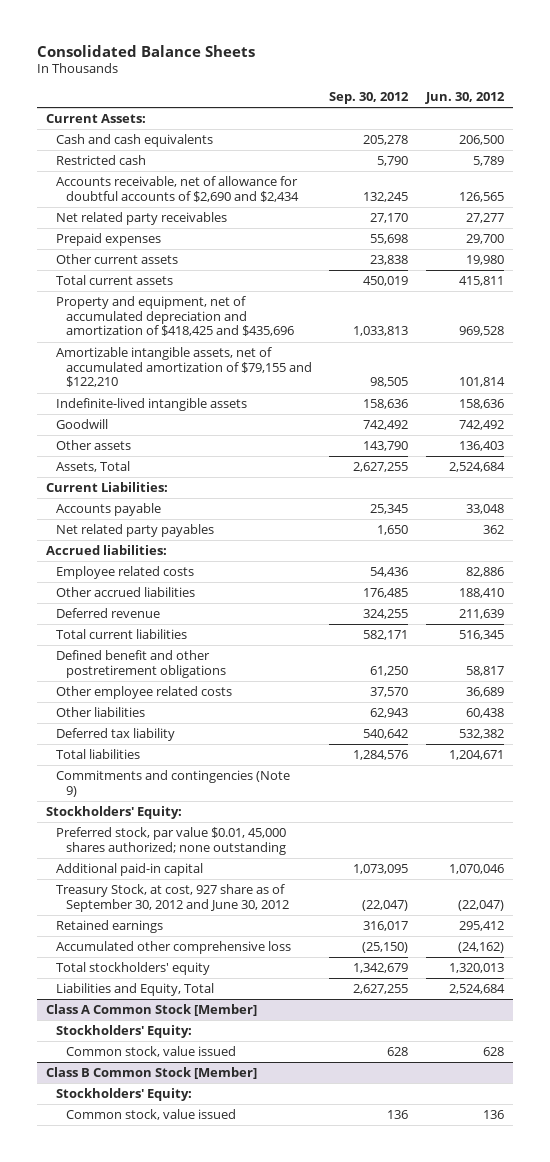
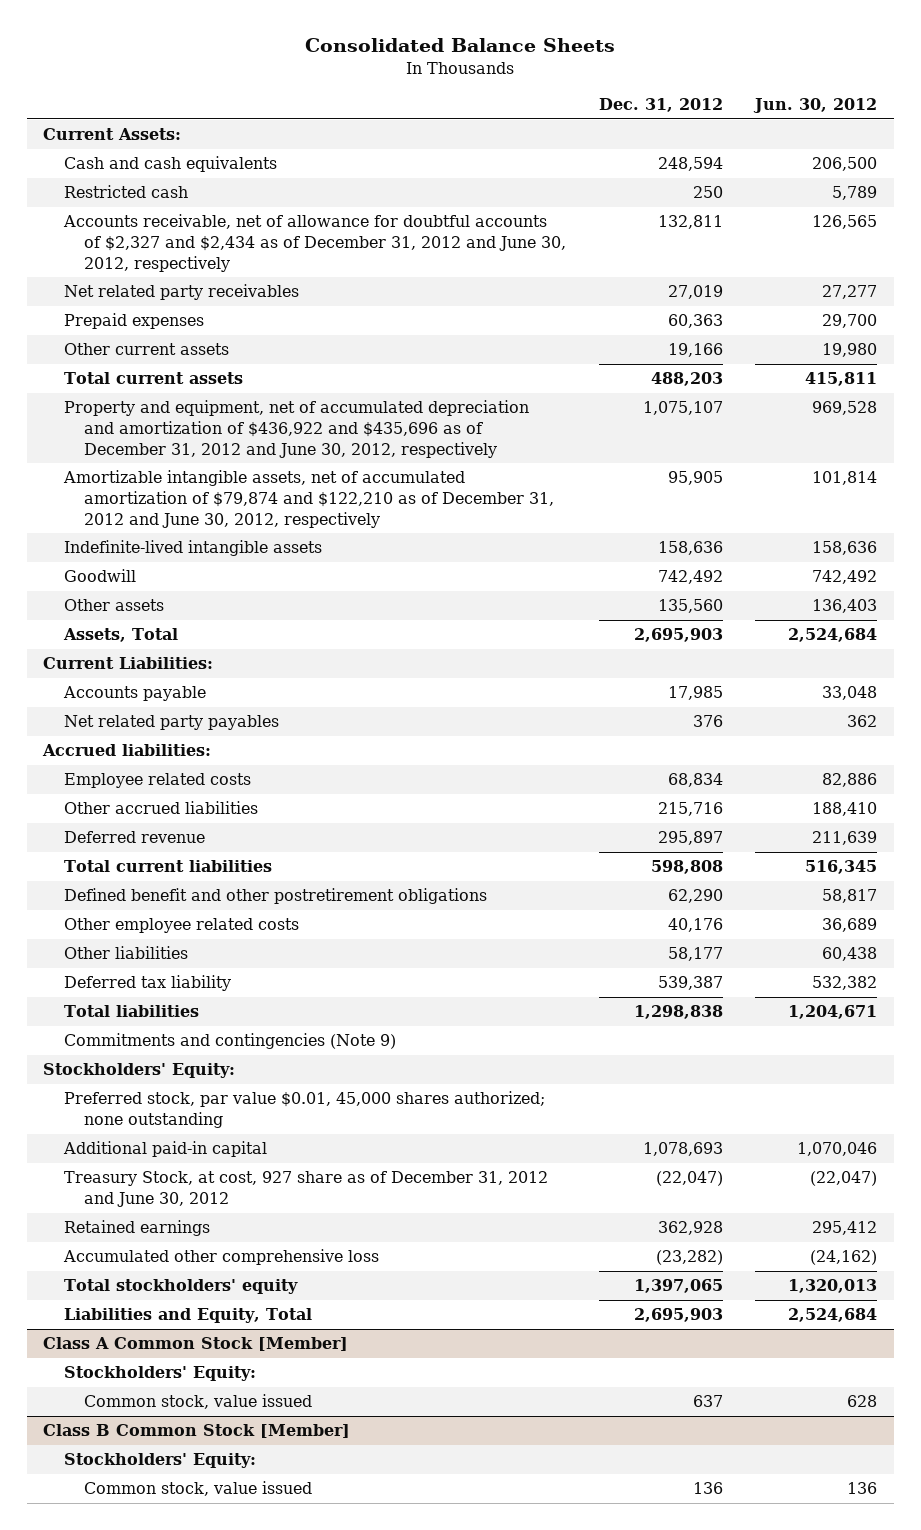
[329,91,410,104] Sep. 30, 2012 -> none
none -> [598,98,723,113] Dec. 31, 2012
[55,176,299,202] Accounts receivable, net of allowance for doubtful accounts of $2,690 and $2,434 -> [62,214,567,272] Accounts receivable, net of allowance for doubtful accounts of $2,327 and $2,434 as of December 31, 2012 and June 30, 2012, respectively
[55,296,294,337] Property and equipment, net of accumulated depreciation and amortization of $418,425 and $435,696 -> [63,400,529,458] Property and equipment, net of accumulated depreciation and amortization of $436,922 and $435,696 as of December 31, 2012 and June 30, 2012, respectively
[55,347,312,388] Amortizable intangible assets, net of accumulated amortization of $79,155 and $122,210 -> [62,470,555,528] Amortizable intangible assets, net of accumulated amortization of $79,874 and $122,210 as of December 31, 2012 and June 30, 2012, respectively
[55,884,289,912] Treasury Stock, at cost, 927 share as of September 30, 2012 and June 30, 2012 -> [63,1171,548,1208] Treasury Stock, at cost, 927 share as of December 31, 2012 and June 30, 2012

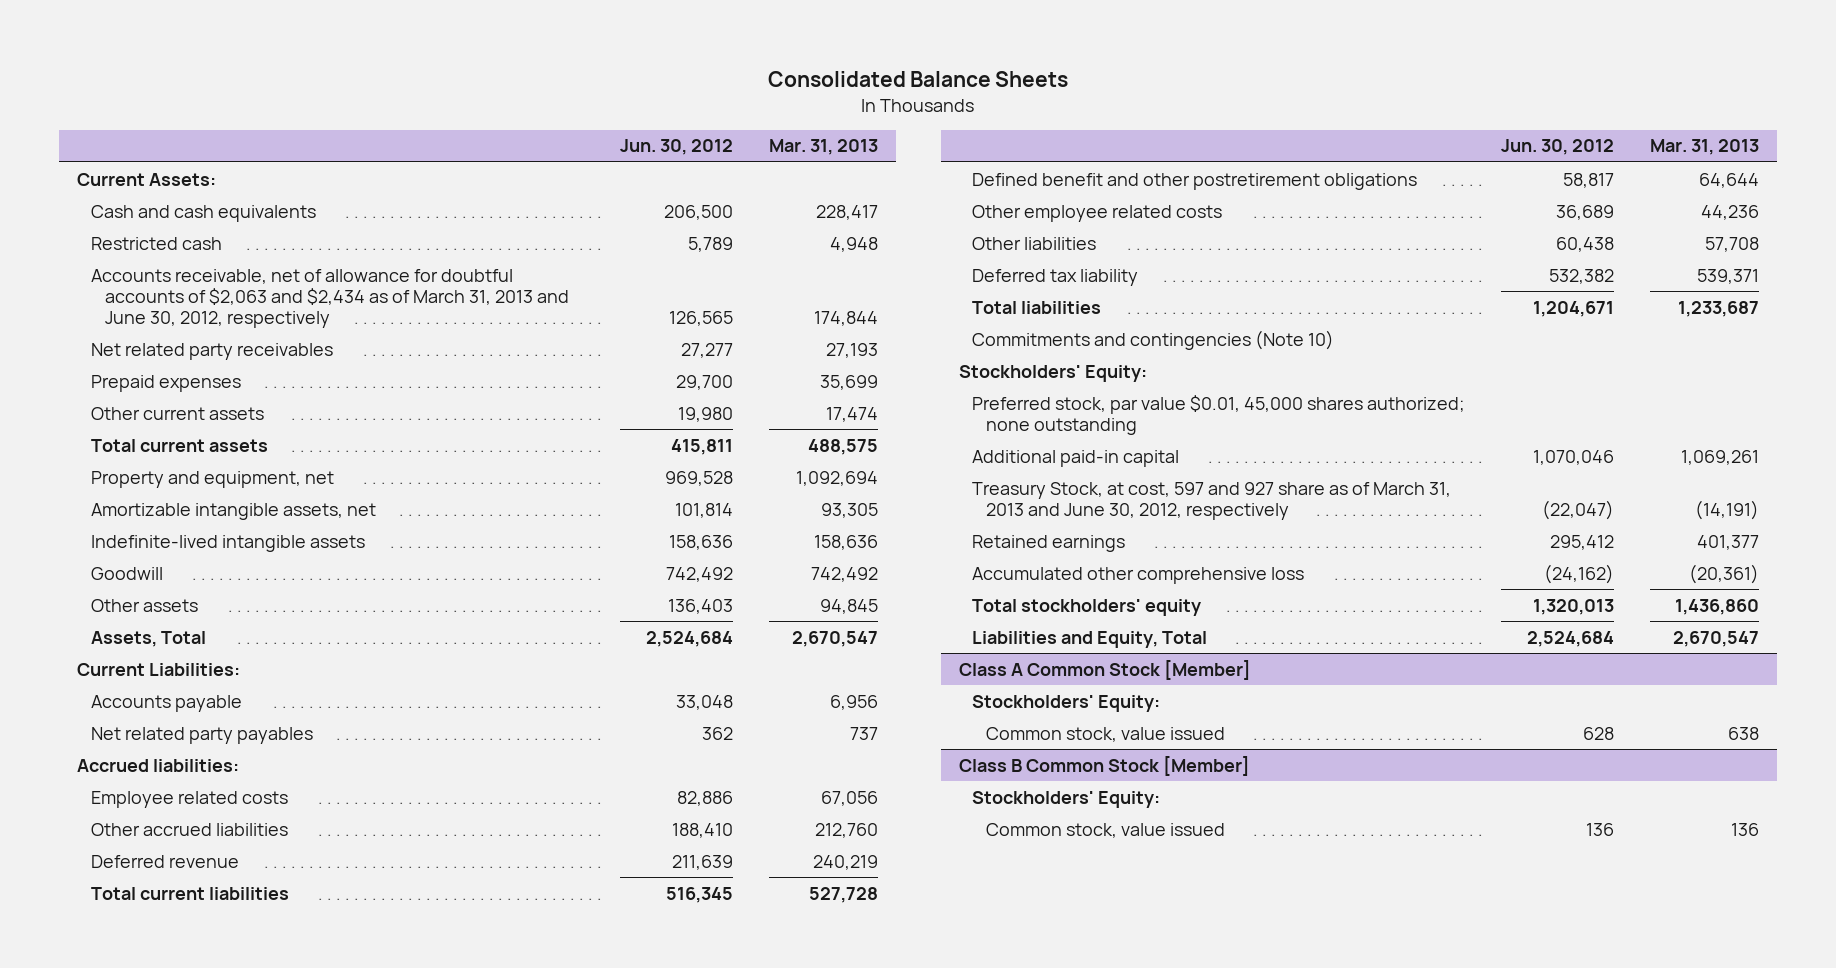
[598,98,723,113] Dec. 31, 2012 -> none
none -> [768,139,878,156] Mar. 31, 2013
[62,214,567,272] Accounts receivable, net of allowance for doubtful accounts of $2,327 and $2,434 as of December 31, 2012 and June 30, 2012, respectively -> [91,268,569,328] Accounts receivable, net of allowance for doubtful accounts of $2,063 and $2,434 as of March 31, 2013 and June 30, 2012, respectively
[63,400,529,458] Property and equipment, net of accumulated depreciation and amortization of $436,922 and $435,696 as of December 31, 2012 and June 30, 2012, respectively -> [91,470,335,488] Property and equipment, net
[62,470,555,528] Amortizable intangible assets, net of accumulated amortization of $79,874 and $122,210 as of December 31, 2012 and June 30, 2012, respectively -> [91,502,377,520] Amortizable intangible assets, net
[63,1033,396,1050] Commitments and contingencies (Note 9) -> [972,329,1335,350] Commitments and contingencies (Note 10)
[63,1171,548,1208] Treasury Stock, at cost, 927 share as of December 31, 2012 and June 30, 2012 -> [972,481,1452,520] Treasury Stock, at cost, 597 and 927 share as of March 31, 2013 and June 30, 2012, respectively

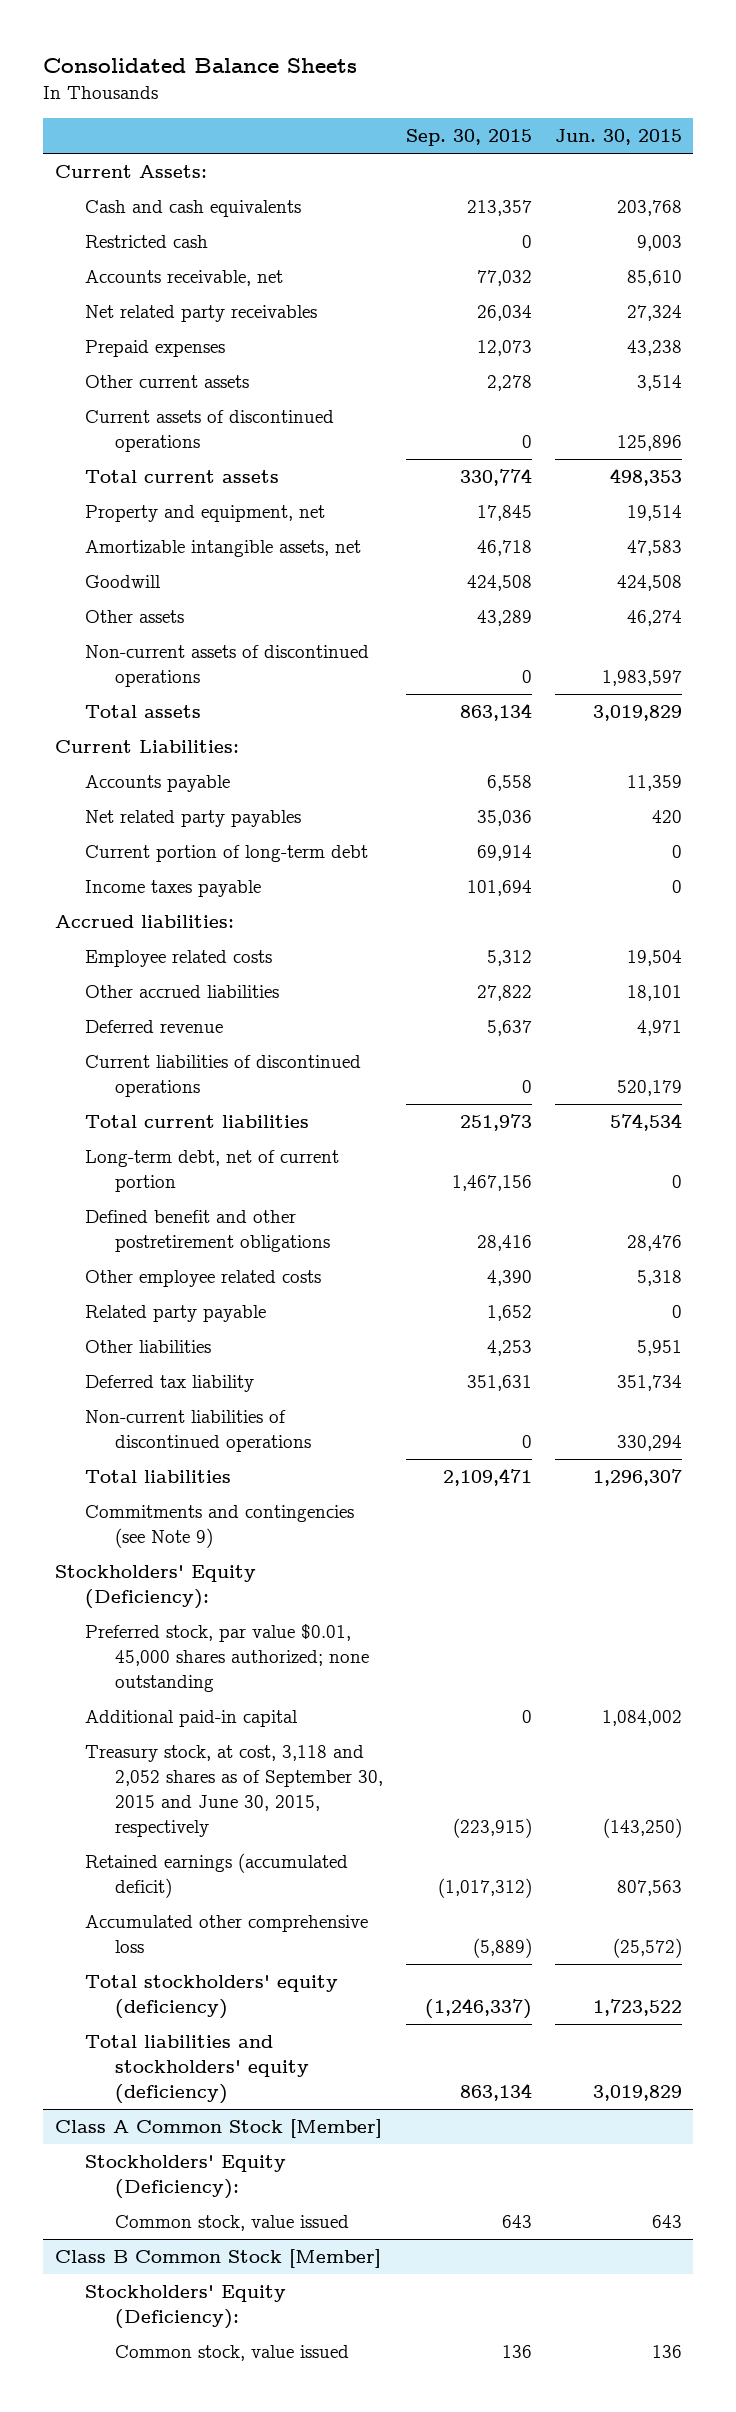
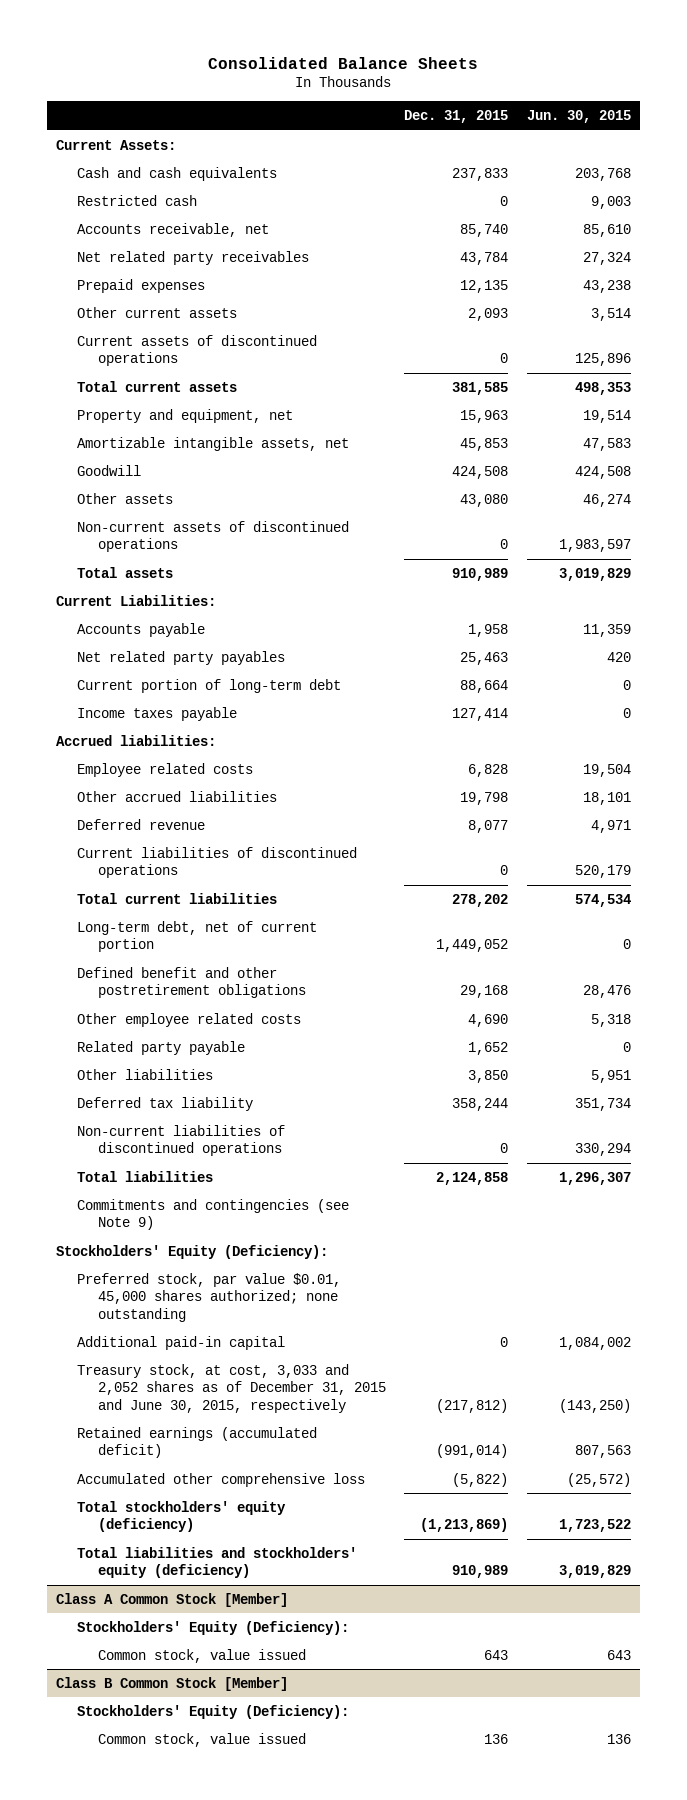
[405,129,532,147] Sep. 30, 2015 -> none
none -> [404,109,509,123] Dec. 31, 2015
[84,1745,383,1837] Treasury stock, at cost, 3,118 and 2,052 shares as of September 30, 2015 and June 30, 2015, respectively -> [77,1363,386,1413] Treasury stock, at cost, 3,033 and 2,052 shares as of December 31, 2015 and June 30, 2015, respectively

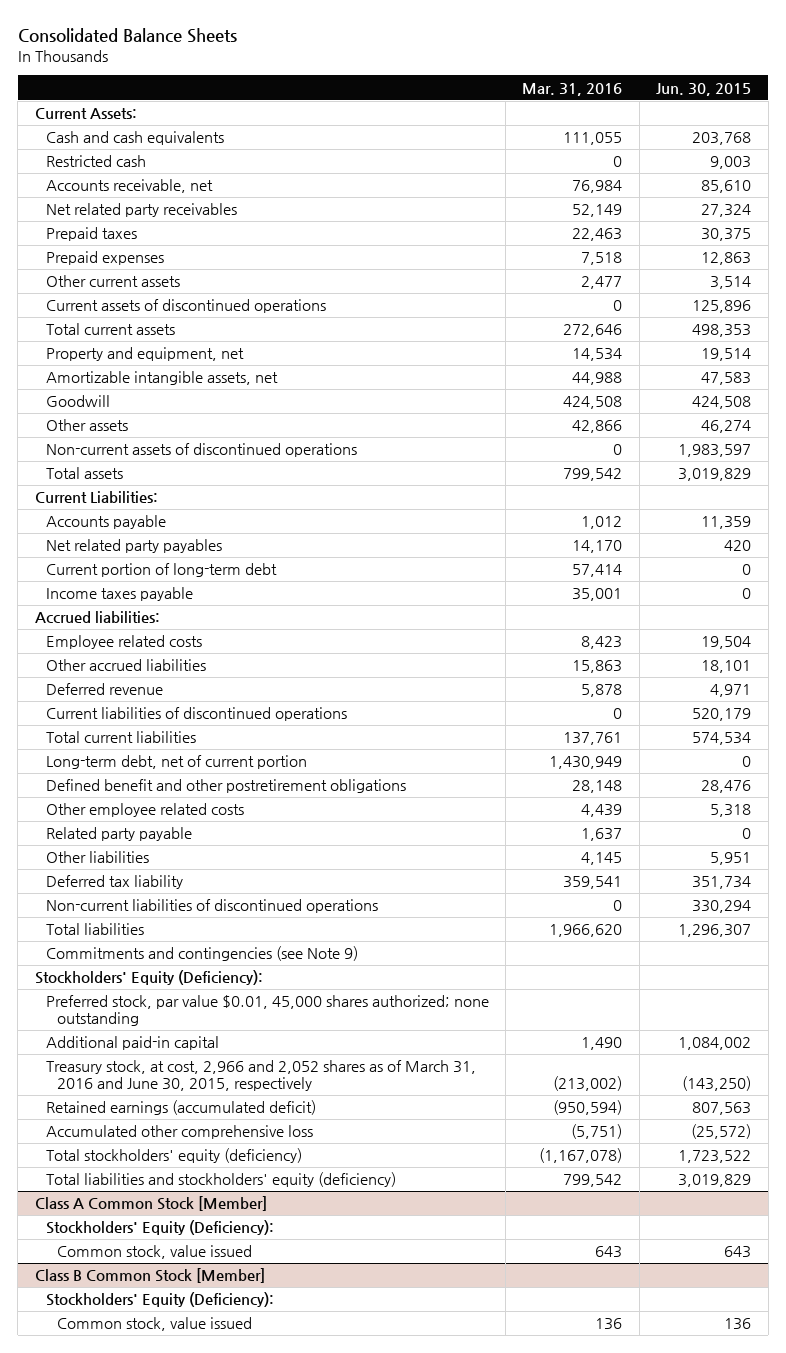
[404,109,509,123] Dec. 31, 2015 -> none
none -> [522,82,623,96] Mar. 31, 2016
none -> [45,227,137,242] Prepaid taxes
[582,279,631,293] 43,238 -> [701,252,752,266] 12,863
[77,1363,386,1413] Treasury stock, at cost, 3,033 and 2,052 shares as of December 31, 2015 and June 30, 2015, respectively -> [45,1060,476,1092] Treasury stock, at cost, 2,966 and 2,052 shares as of March 31, 2016 and June 30, 2015, respectively

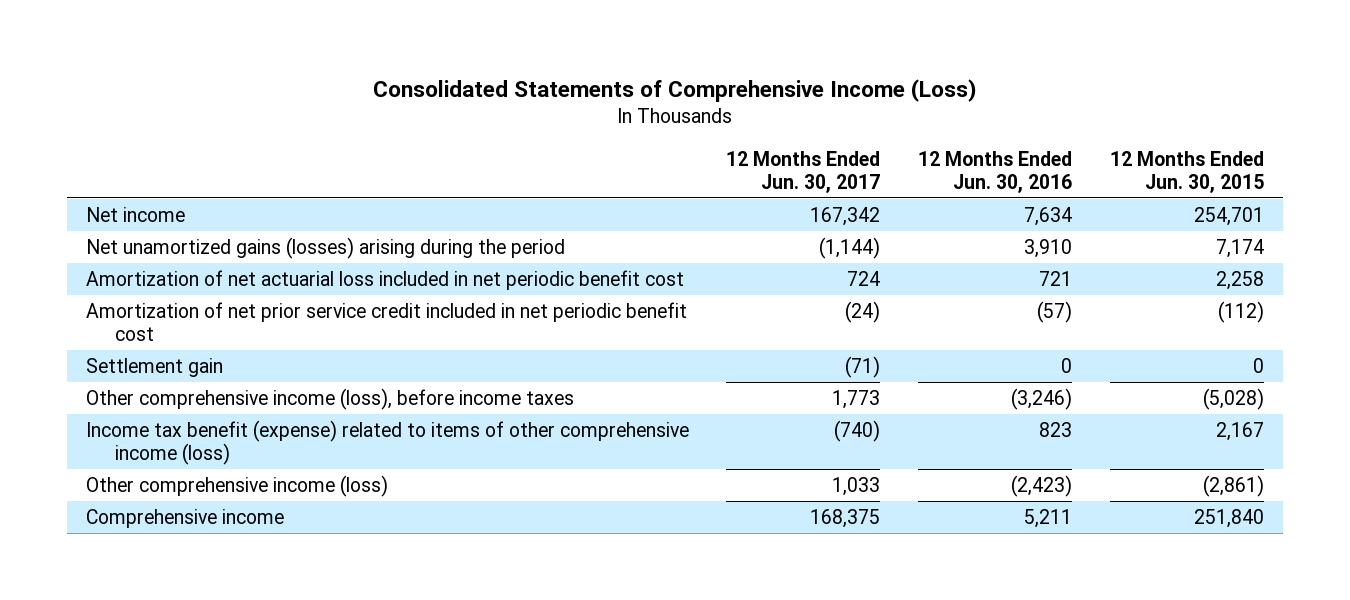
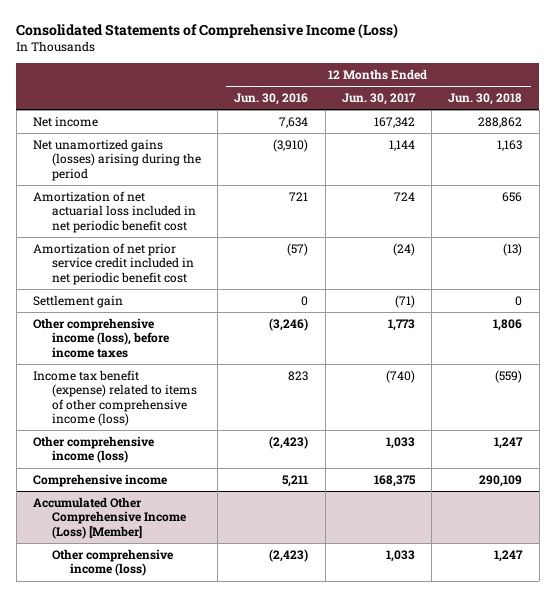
[1109,150,1264,193] 12 Months Ended Jun. 30, 2015 -> none
none -> [448,93,523,106] Jun. 30, 2018
[819,236,881,259] (1,144) -> [388,139,415,151] 1,144
[1024,238,1073,258] 3,910 -> [273,138,309,152] (3,910)
none -> [32,496,186,539] Accumulated Other Comprehensive Income (Loss) [Member]
none -> [51,548,173,577] Other comprehensive income (loss)

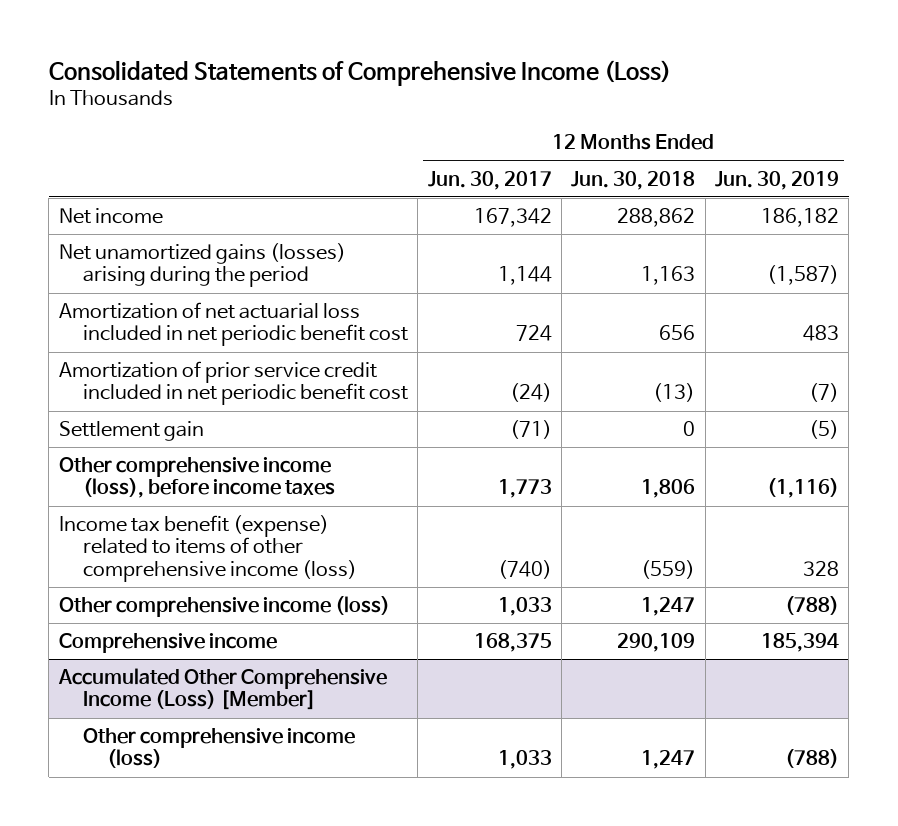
[234,93,309,106] Jun. 30, 2016 -> none
none -> [715,170,840,190] Jun. 30, 2019
[32,242,194,285] Amortization of net prior service credit included in net periodic benefit cost -> [58,361,409,406] Amortization of prior service credit included in net periodic benefit cost

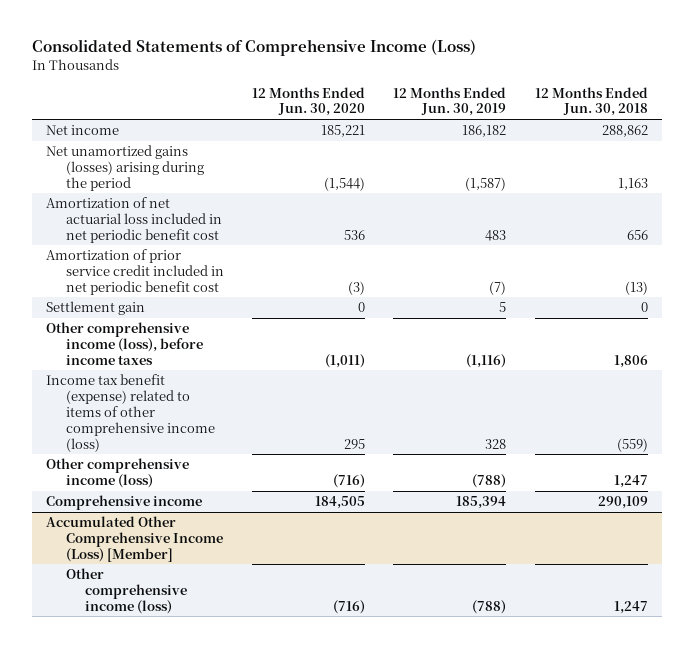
[427,170,552,190] Jun. 30, 2017 -> none
none -> [251,86,365,117] 12 Months Ended Jun. 30, 2020
[809,420,840,440] (5) -> [499,302,507,313] 5

